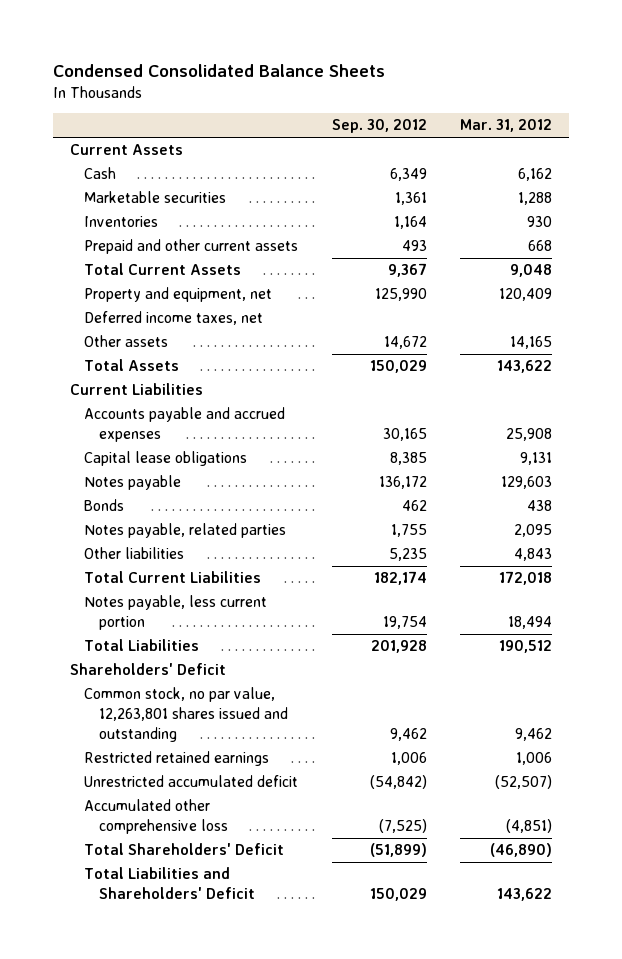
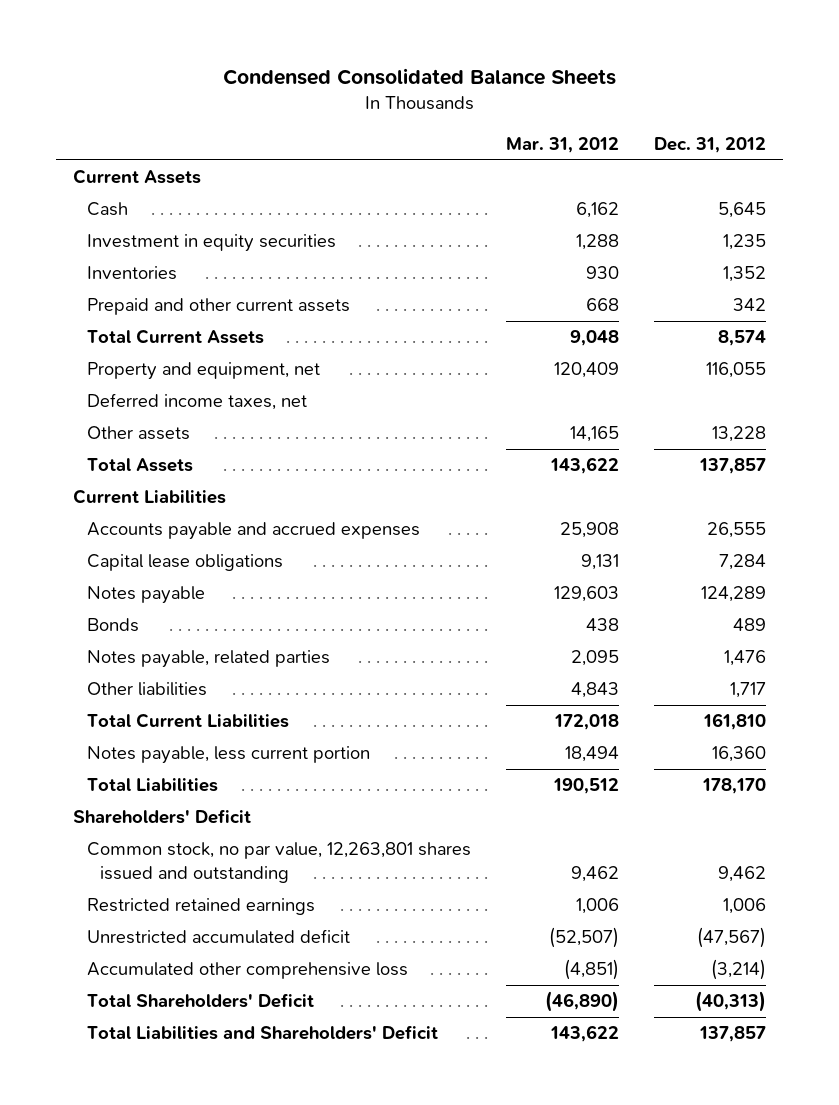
[331,119,427,134] Sep. 30, 2012 -> none
none -> [653,136,766,153] Dec. 31, 2012
[84,191,227,204] Marketable securities -> [86,234,336,253] Investment in equity securities

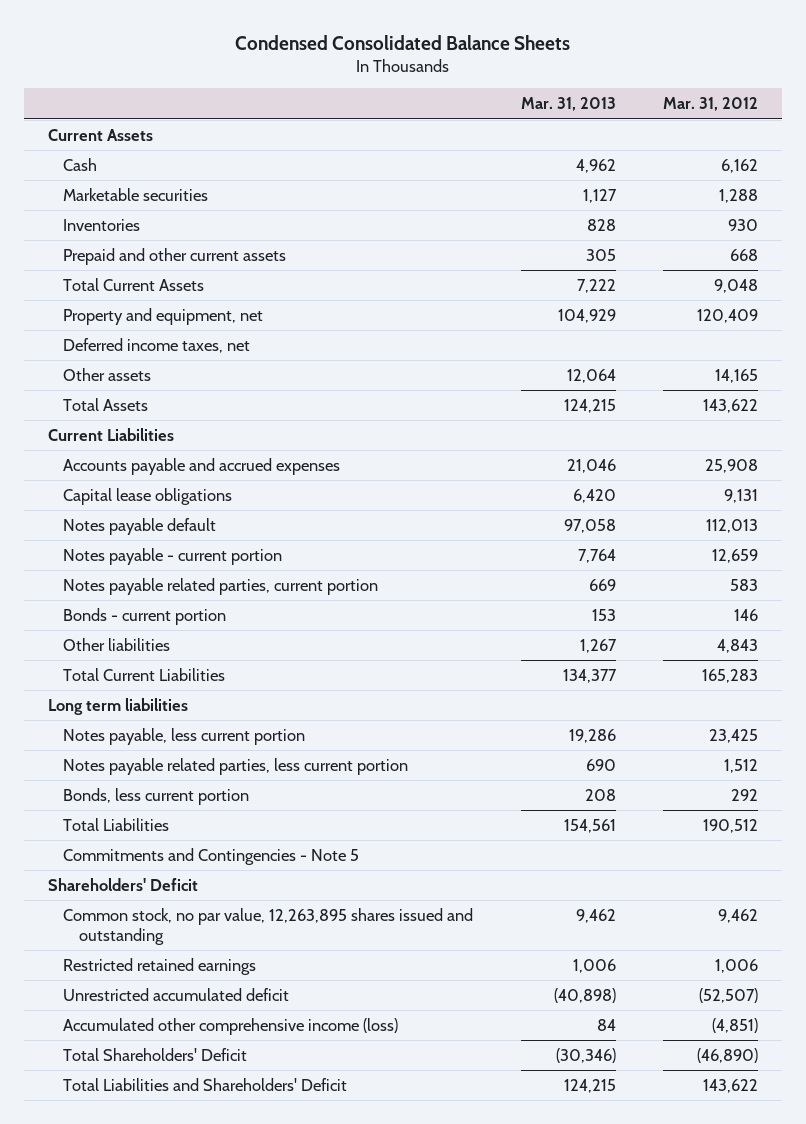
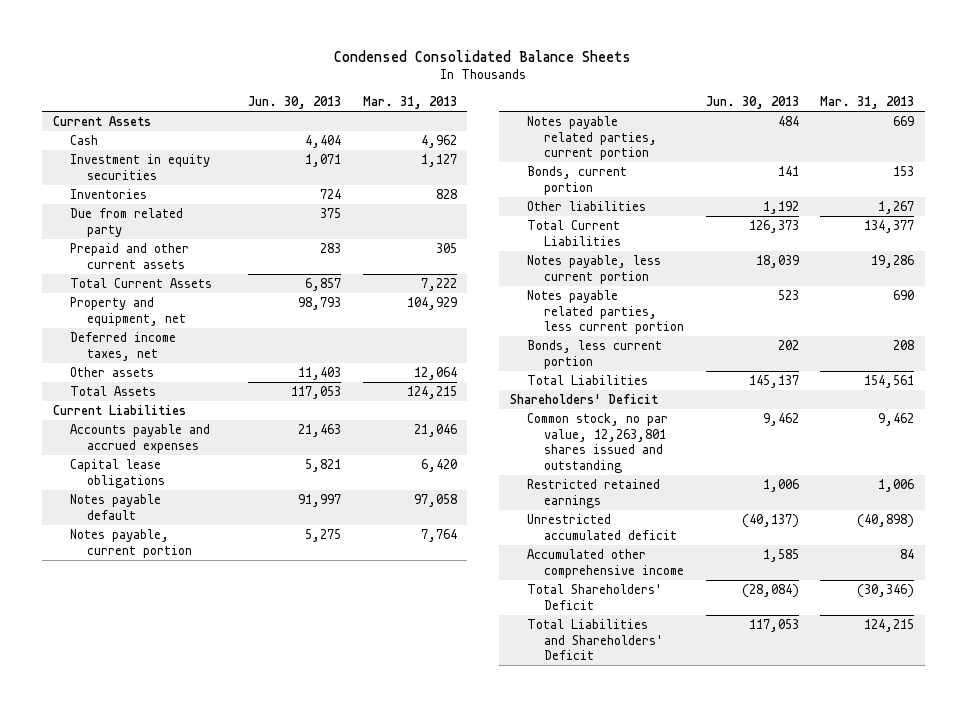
[662,97,758,112] Mar. 31, 2012 -> none
none -> [248,96,342,110] Jun. 30, 2013
[63,187,209,201] Marketable securities -> [69,154,210,180] Investment in equity securities
none -> [69,208,183,237] Due from related party
[63,547,283,565] Notes payable - current portion -> [69,529,192,558] Notes payable, current portion
[63,607,227,625] Bonds - current portion -> [527,166,628,195] Bonds, current portion
[47,697,188,715] Long term liabilities -> none
[63,847,360,865] Commitments and Contingencies - Note 5 -> none
[63,907,474,945] Common stock, no par value, 12,263,895 shares issued and outstanding -> [527,413,669,473] Common stock, no par value, 12,263,801 shares issued and outstanding
[63,1017,399,1035] Accumulated other comprehensive income (loss) -> [527,549,684,578] Accumulated other comprehensive income

